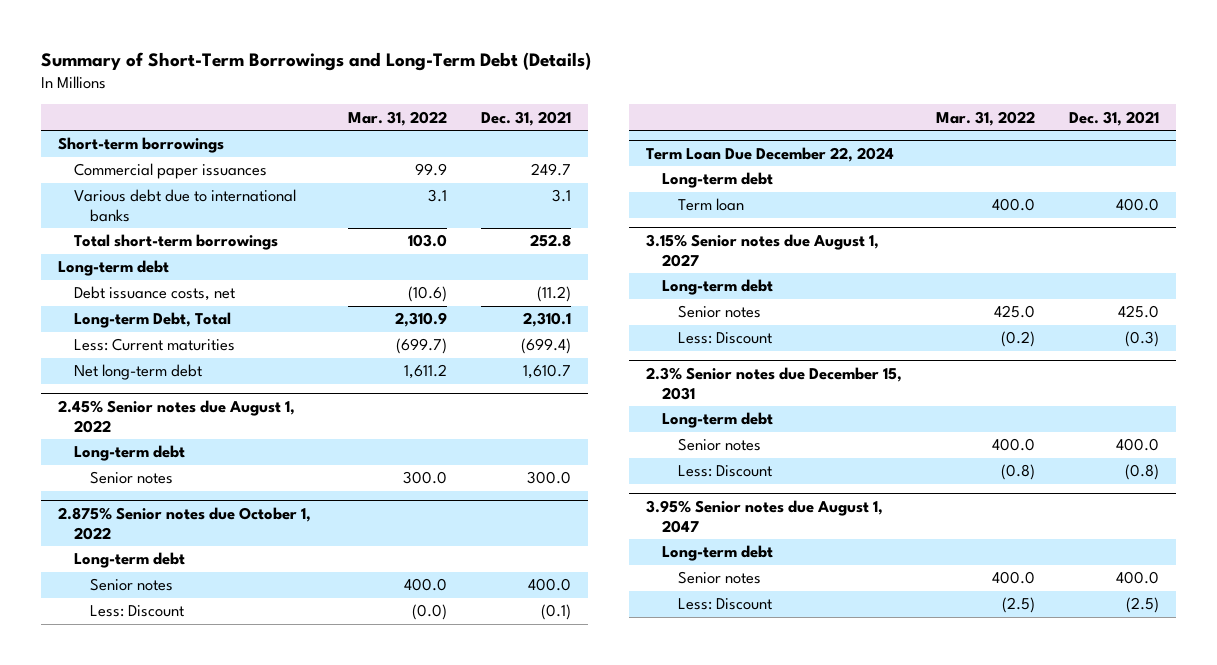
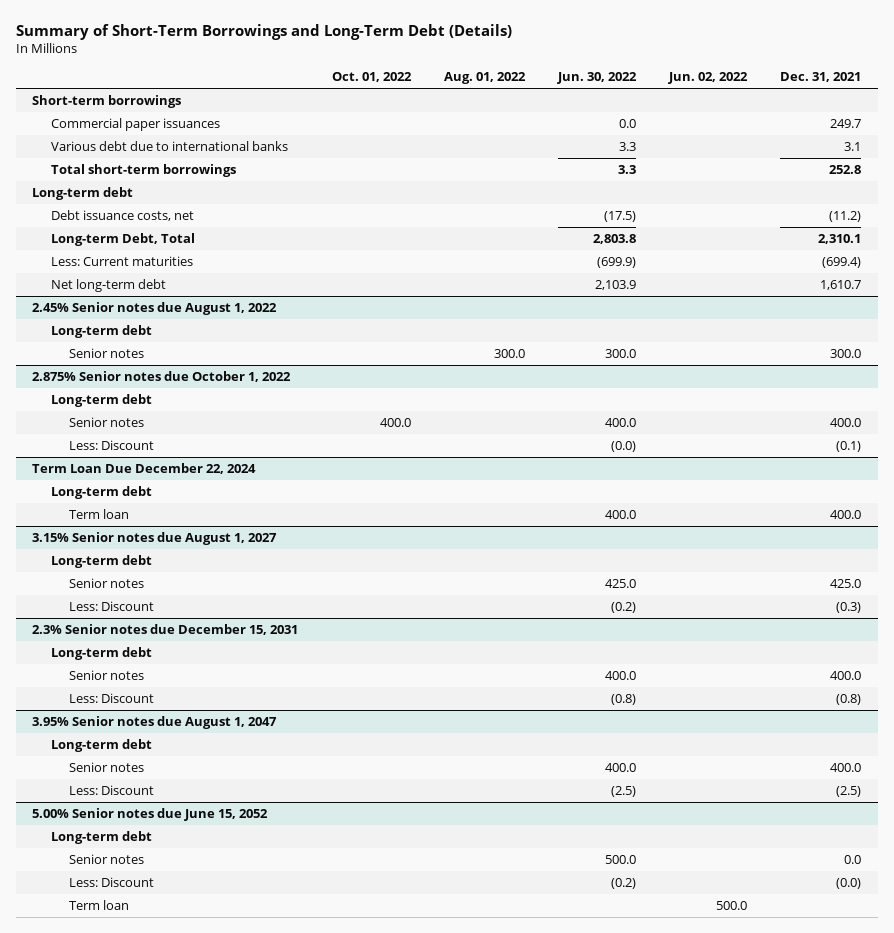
[347,110,447,126] Mar. 31, 2022 -> none
none -> [331,72,412,83] Oct. 01, 2022
none -> [443,72,526,85] Aug. 01, 2022
none -> [556,72,637,85] Jun. 30, 2022
none -> [668,72,749,85] Jun. 02, 2022
none -> [32,807,269,821] 5.00% Senior notes due June 15, 2052
none -> [50,830,152,844] Long-term debt
none -> [69,853,145,864] Senior notes
none -> [69,876,155,887] Less: Discount
none -> [69,899,130,910] Term loan

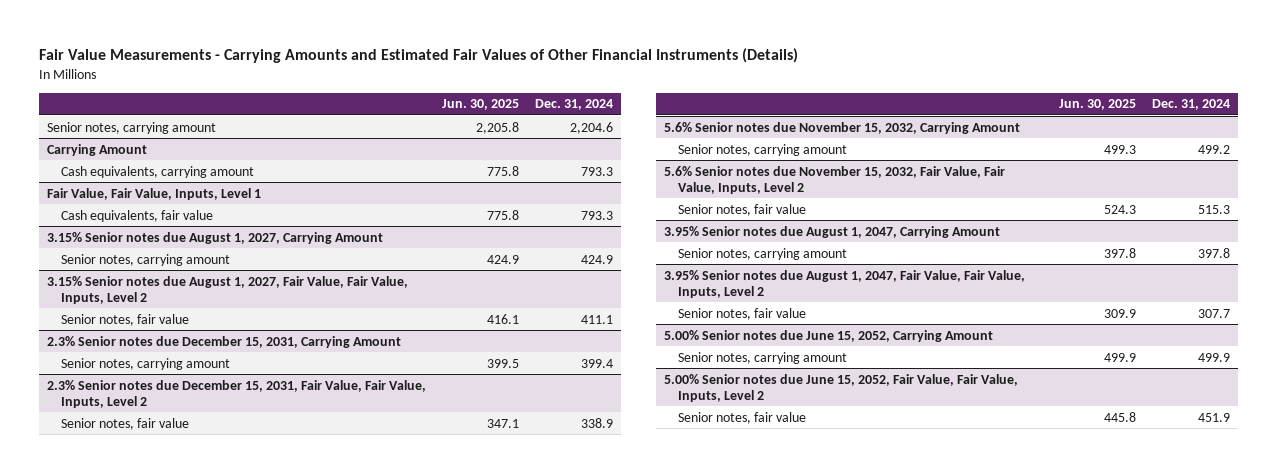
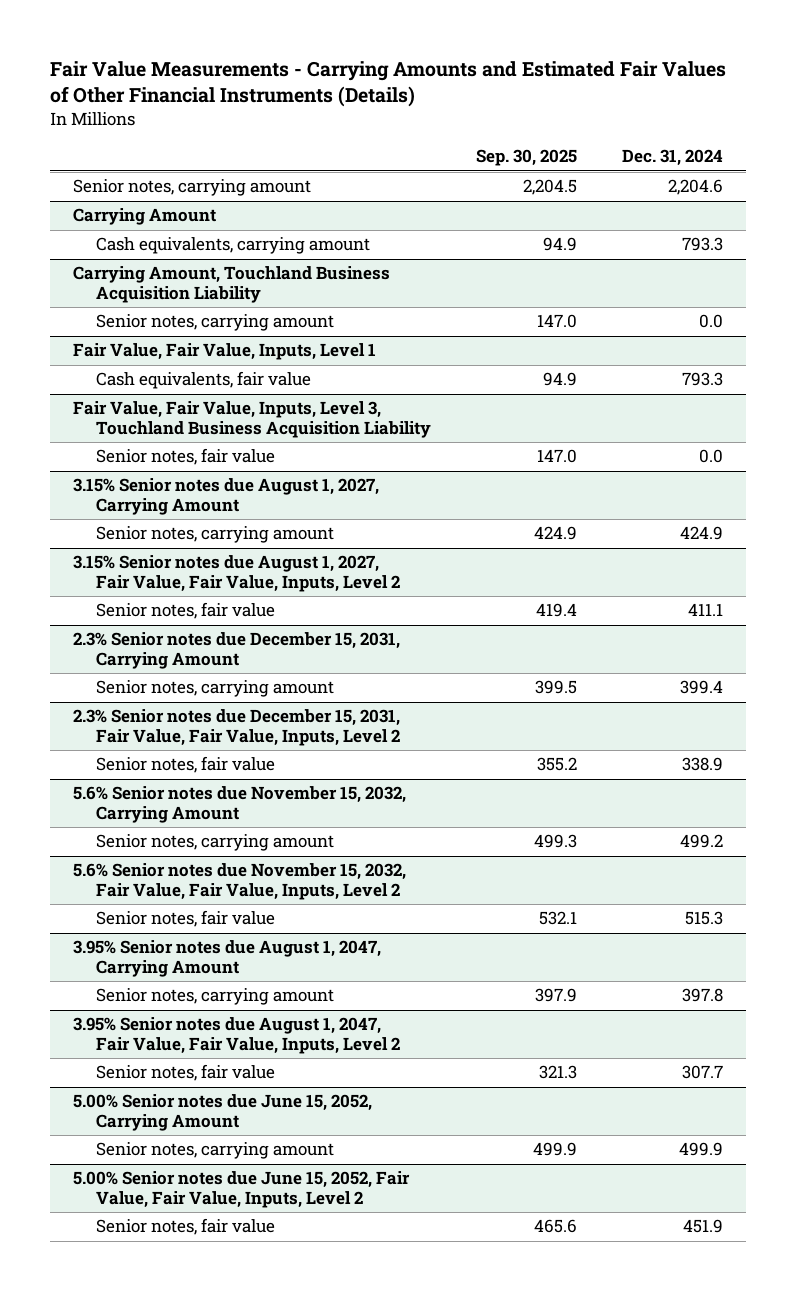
[441,99,519,111] Jun. 30, 2025 -> none
none -> [476,149,578,167] Sep. 30, 2025
none -> [72,266,390,303] Carrying Amount, Touchland Business Acquisition Liability
none -> [95,314,334,332] Senior notes, carrying amount
none -> [72,401,431,438] Fair Value, Fair Value, Inputs, Level 3, Touchland Business Acquisition Liability
none -> [95,448,275,466] Senior notes, fair value

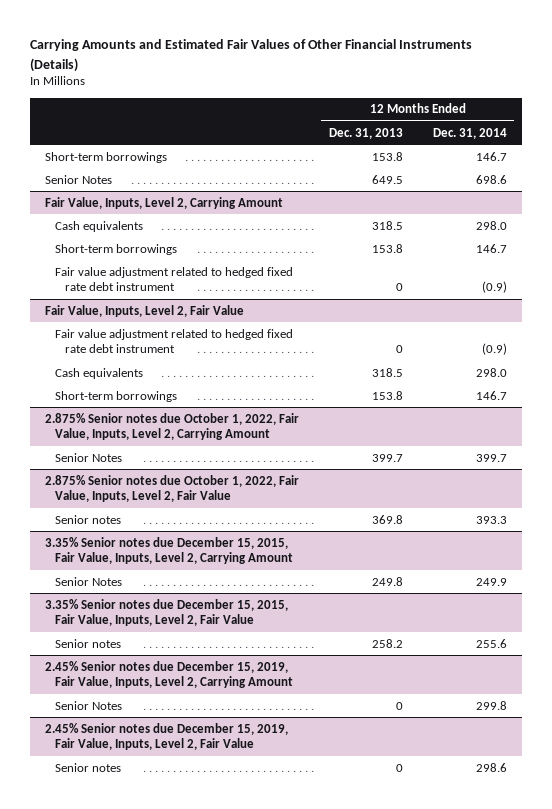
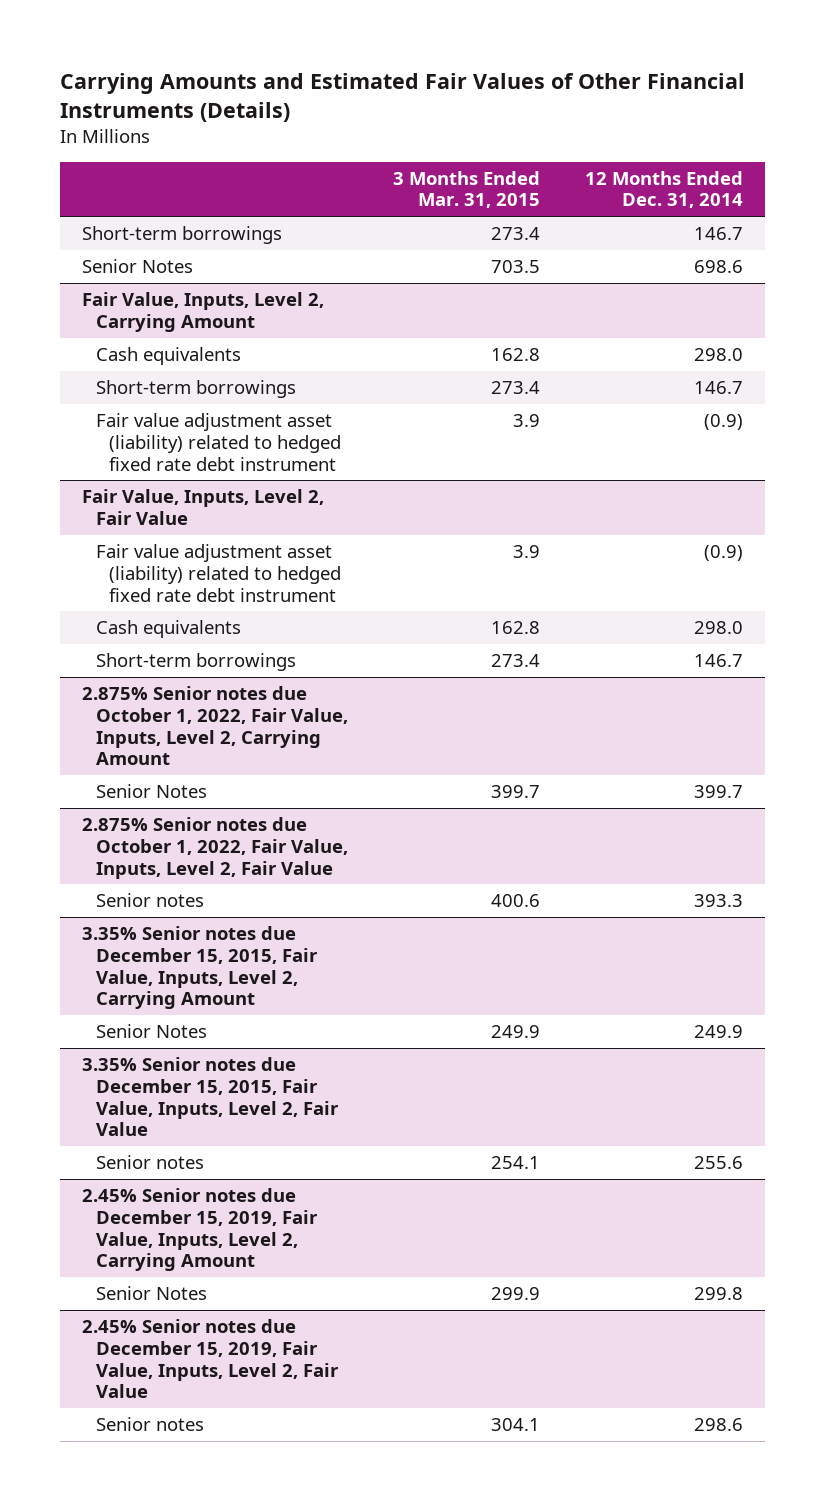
[328,127,403,139] Dec. 31, 2013 -> none
none -> [392,170,540,209] 3 Months Ended Mar. 31, 2015
[55,266,294,291] Fair value adjustment related to hedged fixed rate debt instrument -> [95,413,342,471] Fair value adjustment asset (liability) related to hedged fixed rate debt instrument
[55,328,294,353] Fair value adjustment related to hedged fixed rate debt instrument -> [95,544,342,602] Fair value adjustment asset (liability) related to hedged fixed rate debt instrument

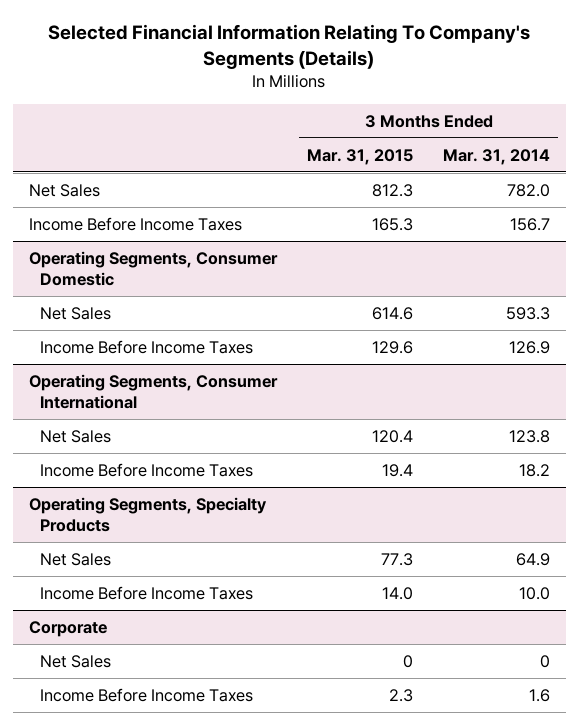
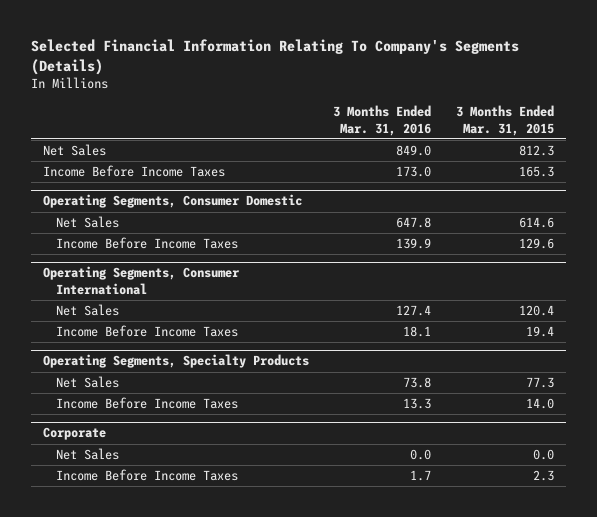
[443,148,551,165] Mar. 31, 2014 -> none
none -> [333,105,432,136] 3 Months Ended Mar. 31, 2016
[402,654,413,668] 0 -> [532,449,554,461] 0.0

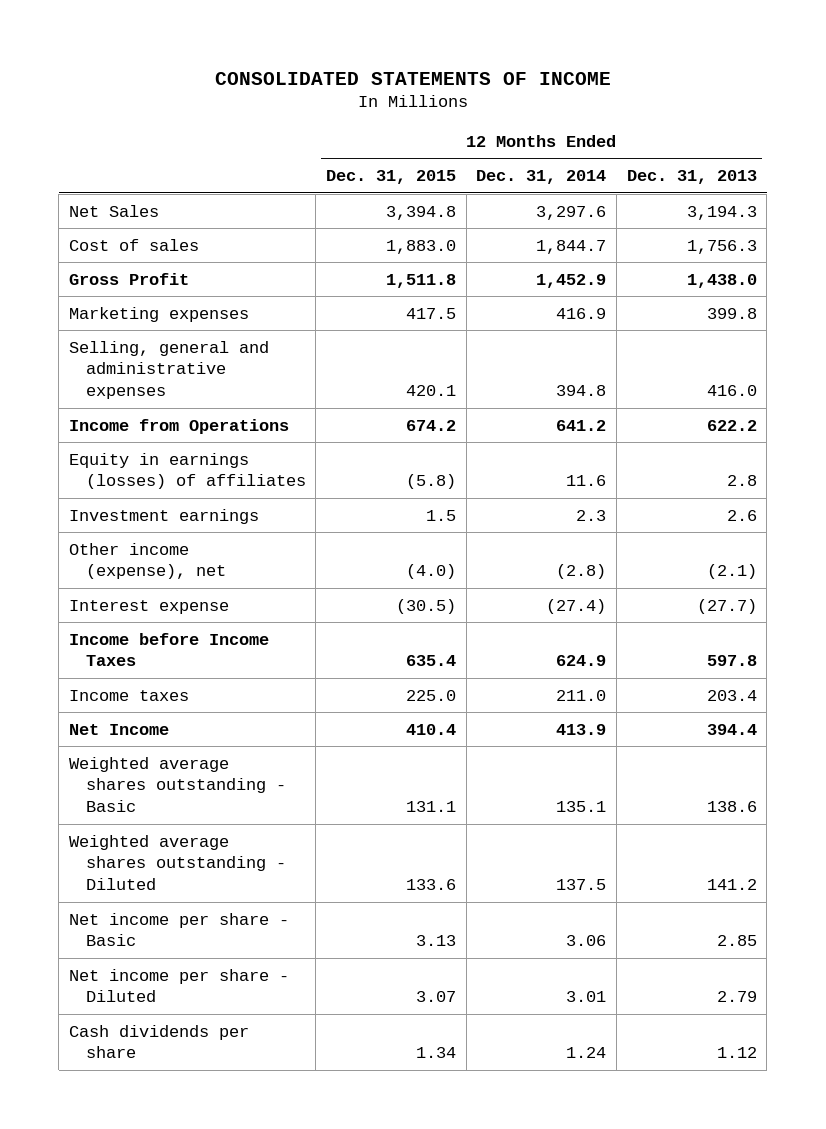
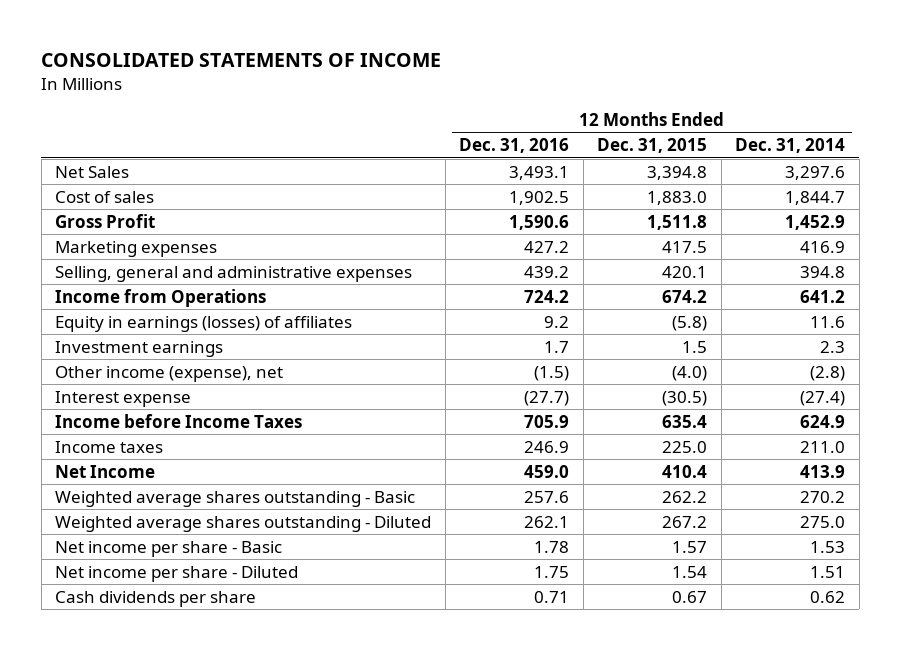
[626,170,757,185] Dec. 31, 2013 -> none
none -> [459,138,570,154] Dec. 31, 2016
[405,801,456,813] 131.1 -> [662,490,708,503] 262.2
[556,801,607,813] 135.1 -> [800,490,846,503] 270.2
[405,879,456,891] 133.6 -> [662,515,708,528] 267.2
[556,879,607,891] 137.5 -> [800,515,846,528] 275.0
[415,935,456,947] 3.13 -> [672,540,708,553] 1.57
[566,935,607,947] 3.06 -> [810,540,846,553] 1.53
[415,991,456,1003] 3.07 -> [672,565,708,578] 1.54
[566,991,607,1003] 3.01 -> [810,565,846,578] 1.51
[415,1047,456,1059] 1.34 -> [672,590,708,603] 0.67
[566,1047,607,1059] 1.24 -> [810,590,846,603] 0.62

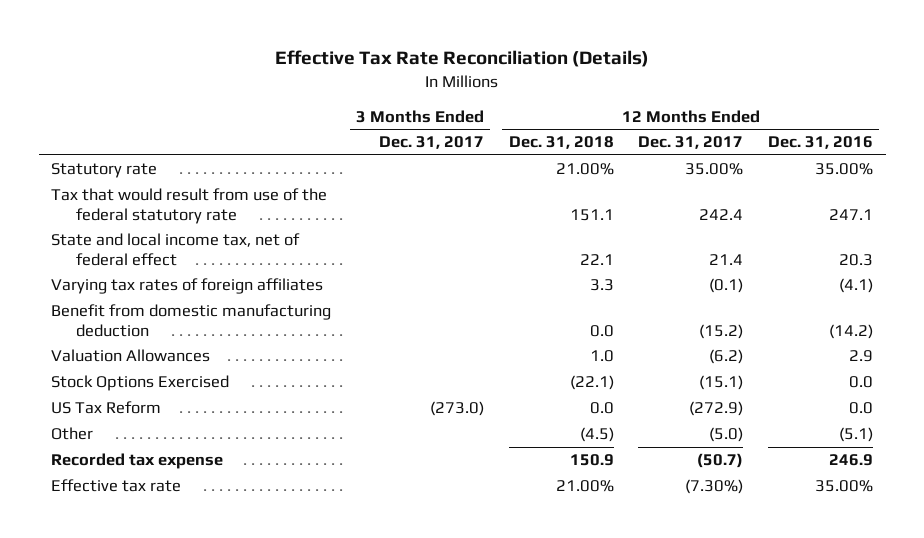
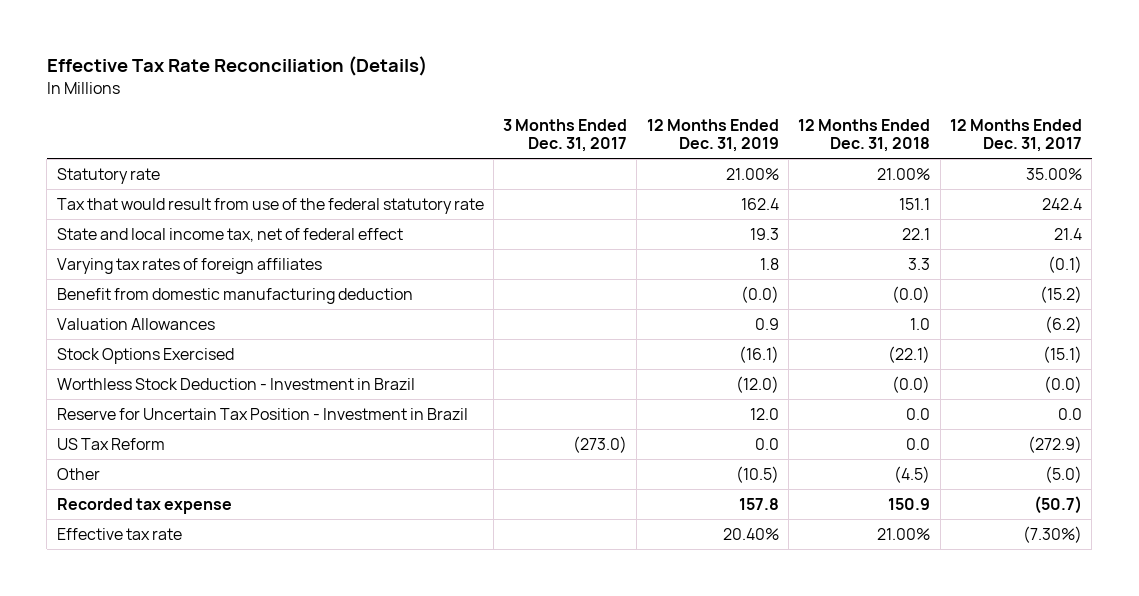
[768,136,874,150] Dec. 31, 2016 -> none
none -> [646,118,779,153] 12 Months Ended Dec. 31, 2019
[589,325,614,338] 0.0 -> [892,285,931,303] (0.0)
none -> [56,377,415,390] Worthless Stock Deduction - Investment in Brazil
none -> [56,407,468,420] Reserve for Uncertain Tax Position - Investment in Brazil

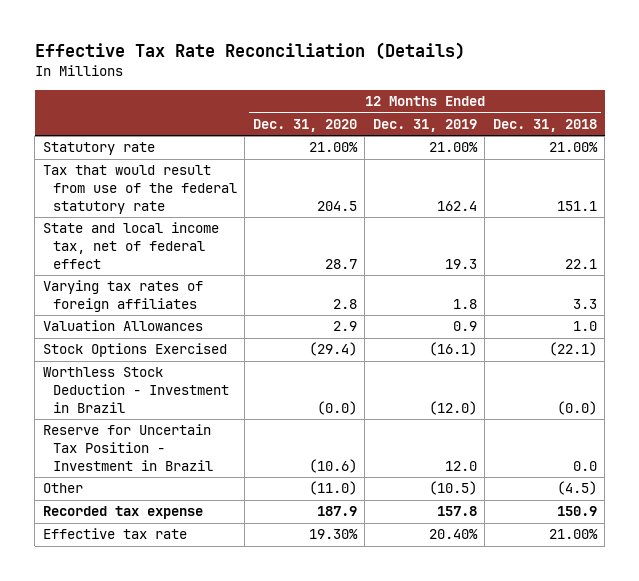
[503,118,628,153] 3 Months Ended Dec. 31, 2017 -> none
[950,118,1083,153] 12 Months Ended Dec. 31, 2017 -> none
none -> [252,118,357,132] Dec. 31, 2020
[56,287,413,304] Benefit from domestic manufacturing deduction -> none
[56,437,165,450] US Tax Reform -> none

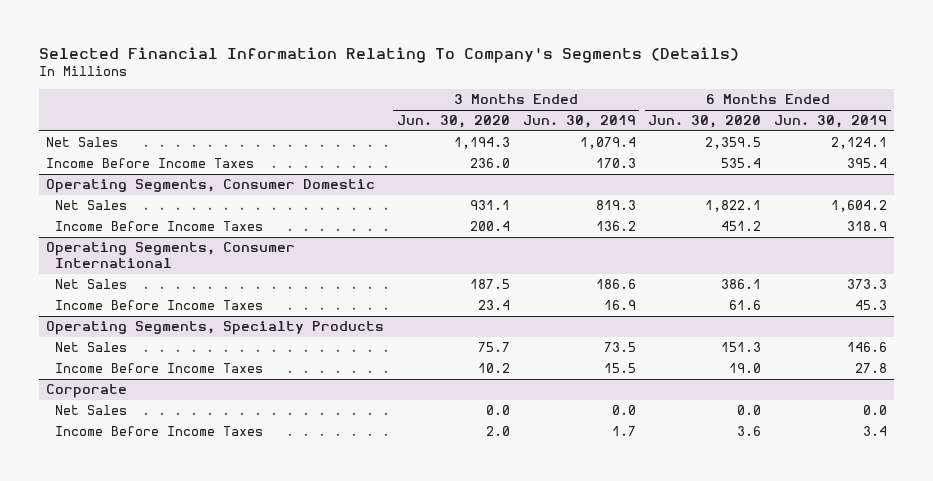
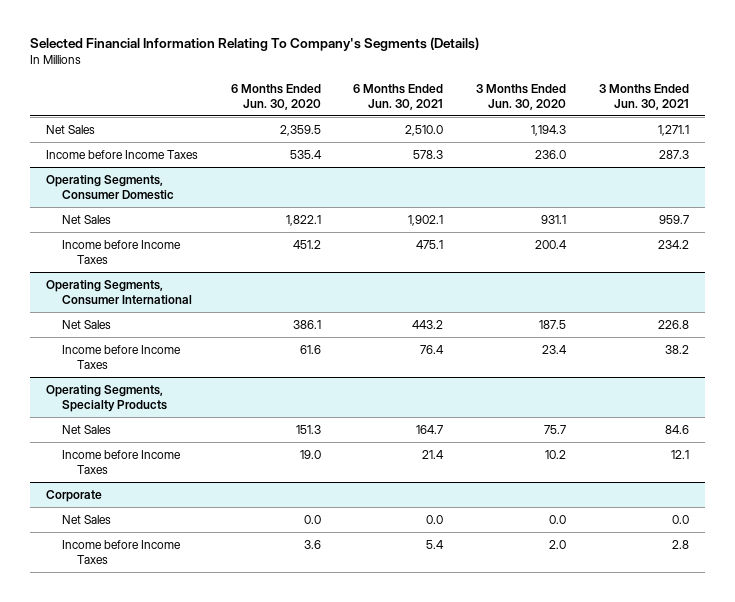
[522,115,636,129] Jun. 30, 2019 -> none
[774,115,888,129] Jun. 30, 2019 -> none
none -> [353,83,444,110] 6 Months Ended Jun. 30, 2021
none -> [598,83,689,110] 3 Months Ended Jun. 30, 2021
[45,158,254,169] Income Before Income Taxes -> [46,149,199,159] Income before Income Taxes
[55,221,264,232] Income Before Income Taxes -> [61,239,181,264] Income before Income Taxes
[55,300,264,311] Income Before Income Taxes -> [61,344,181,369] Income before Income Taxes
[55,363,264,374] Income Before Income Taxes -> [61,449,181,474] Income before Income Taxes
[55,426,264,437] Income Before Income Taxes -> [61,539,181,564] Income before Income Taxes

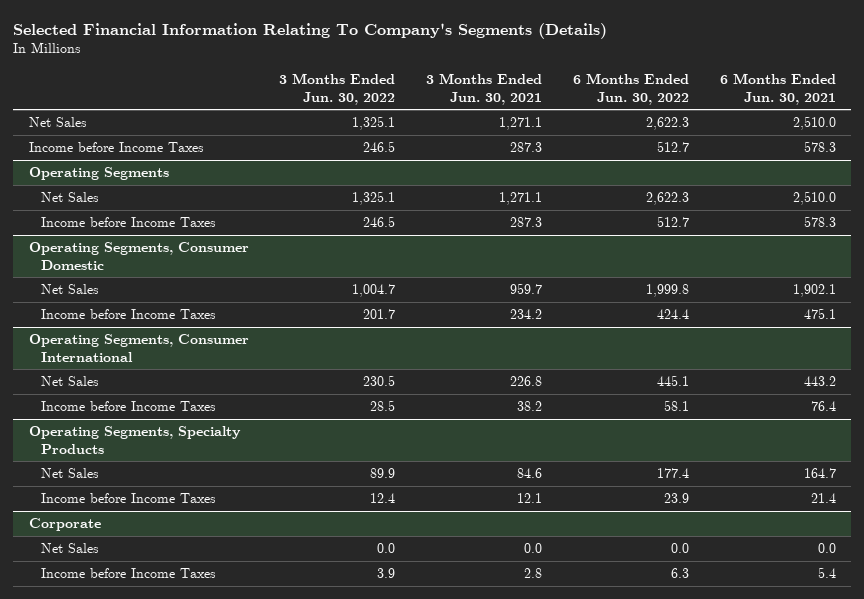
[230,83,321,110] 6 Months Ended Jun. 30, 2020 -> none
[476,83,567,110] 3 Months Ended Jun. 30, 2020 -> none
none -> [279,73,396,105] 3 Months Ended Jun. 30, 2022
none -> [572,73,689,105] 6 Months Ended Jun. 30, 2022
none -> [28,167,169,181] Operating Segments
none -> [40,192,99,203] Net Sales
none -> [40,217,216,228] Income before Income Taxes

